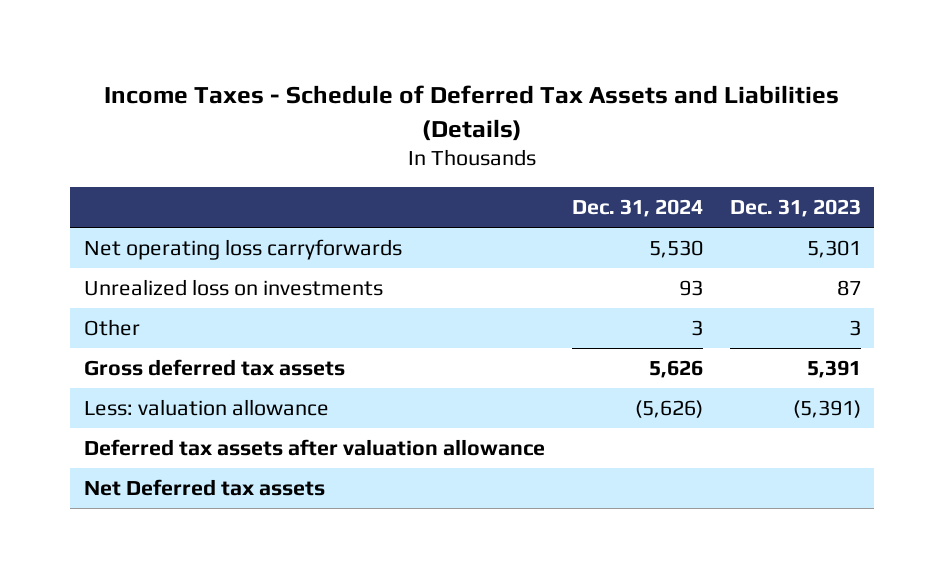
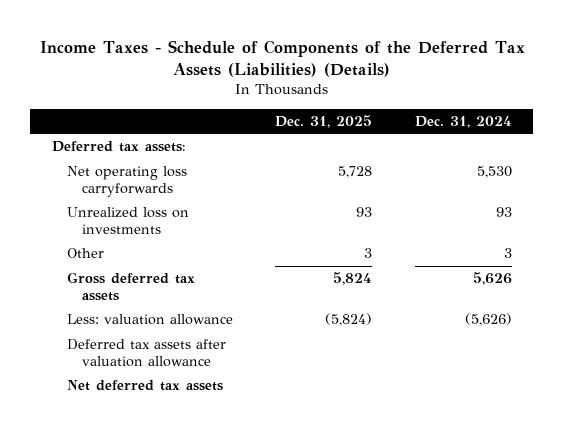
[104,85,840,141] Income Taxes - Schedule of Deferred Tax Assets and Liabilities (Details) -> [39,39,525,77] Income Taxes - Schedule of Components of the Deferred Tax Assets (Liabilities) (Details)
[729,199,861,218] Dec. 31, 2023 -> none
none -> [275,114,373,128] Dec. 31, 2025
none -> [51,141,186,153] Deferred tax assets:
[83,479,325,497] Net Deferred tax assets -> [66,380,223,392] Net deferred tax assets

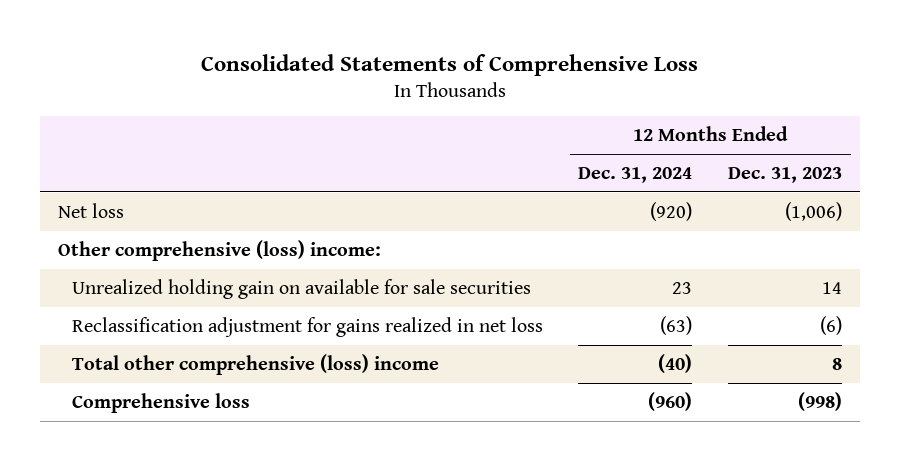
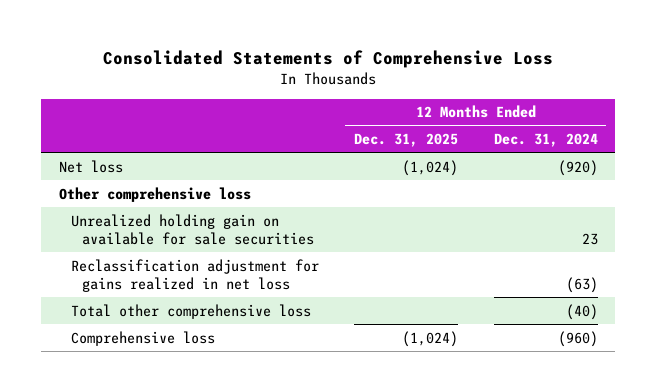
[728,167,843,184] Dec. 31, 2023 -> none
none -> [354,133,459,148] Dec. 31, 2025
[58,239,382,261] Other comprehensive (loss) income: -> [58,186,251,202] Other comprehensive loss
[71,353,439,375] Total other comprehensive (loss) income -> [70,303,311,319] Total other comprehensive loss

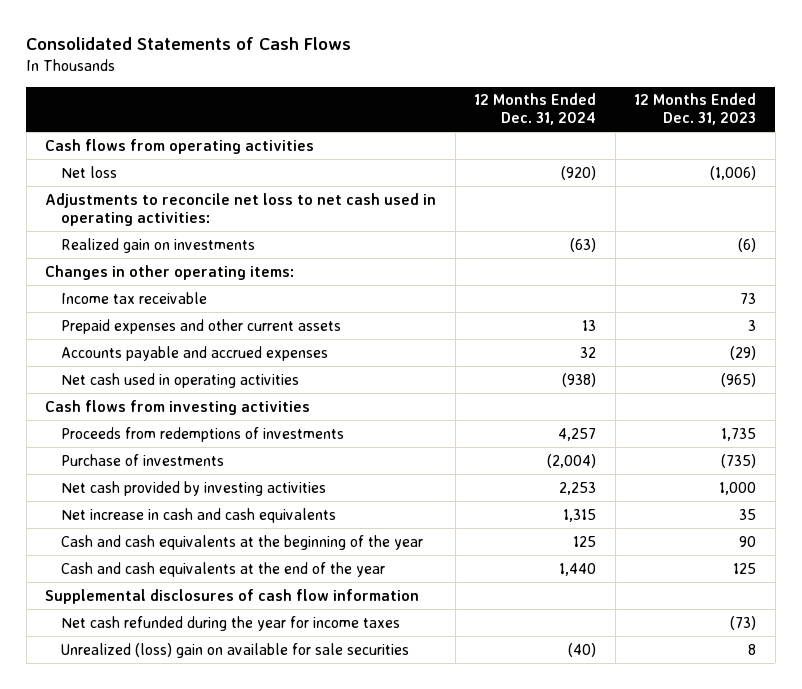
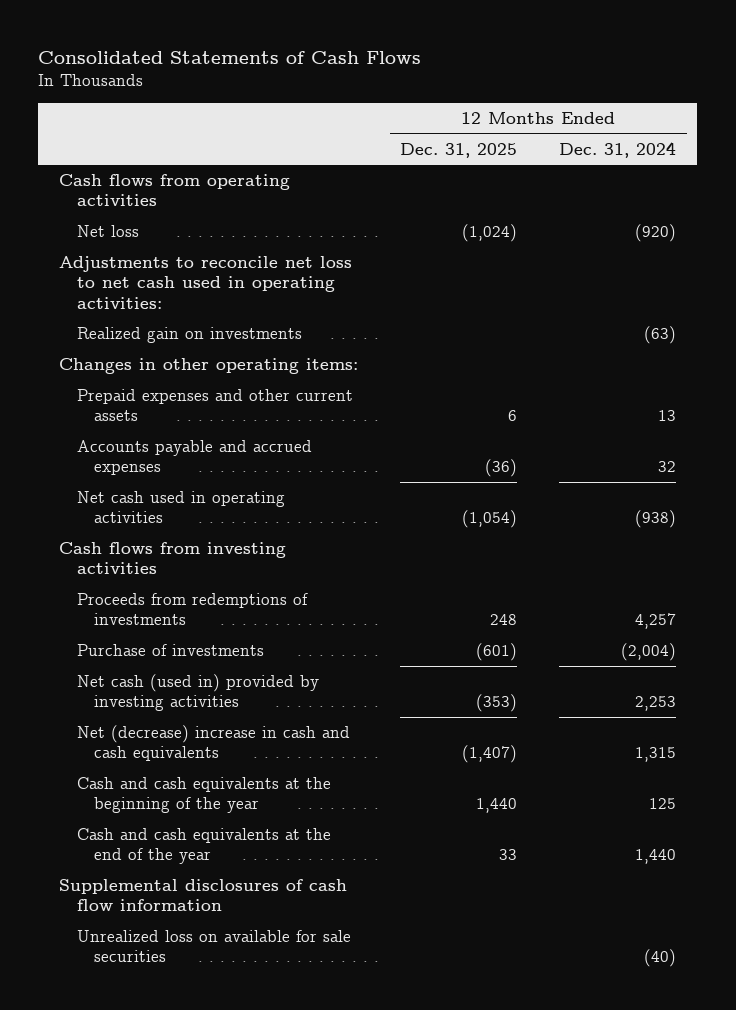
[634,93,757,126] 12 Months Ended Dec. 31, 2023 -> none
none -> [400,142,518,158] Dec. 31, 2025
[60,291,207,304] Income tax receivable -> none
[60,480,326,496] Net cash provided by investing activities -> [76,673,319,712] Net cash (used in) provided by investing activities
[60,507,336,523] Net increase in cash and cash equivalents -> [76,724,350,762] Net (decrease) increase in cash and cash equivalents
[60,615,400,631] Net cash refunded during the year for income taxes -> none
[60,642,409,658] Unrealized (loss) gain on available for sale securities -> [76,929,351,963] Unrealized loss on available for sale securities

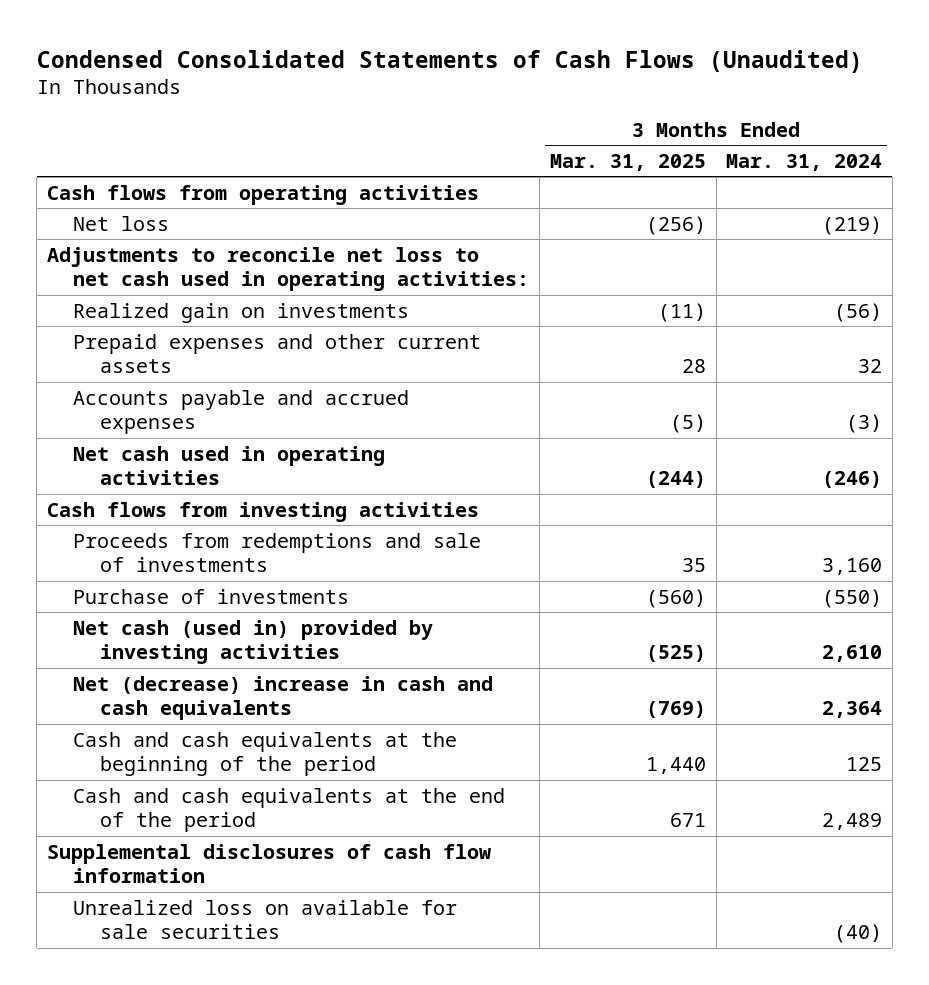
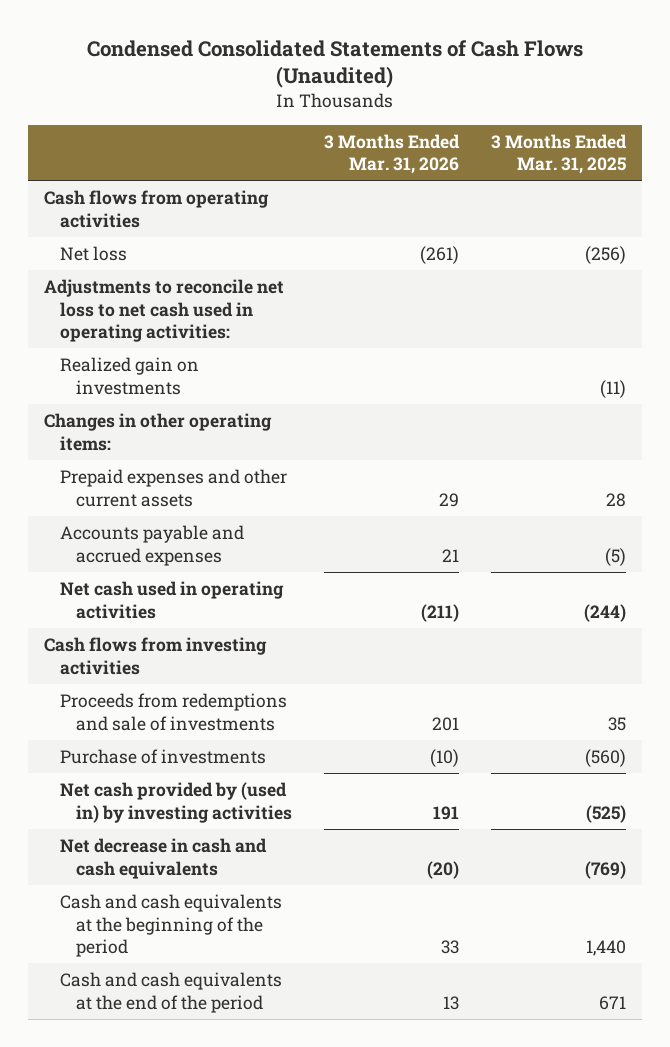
[726,153,883,171] Mar. 31, 2024 -> none
none -> [323,133,460,175] 3 Months Ended Mar. 31, 2026
none -> [44,412,273,451] Changes in other operating items:
[73,619,434,665] Net cash (used in) provided by investing activities -> [60,781,292,823] Net cash provided by (used in) by investing activities
[73,675,494,721] Net (decrease) increase in cash and cash equivalents -> [60,837,268,879] Net decrease in cash and cash equivalents
[47,843,492,884] Supplemental disclosures of cash flow information -> none
[73,899,458,940] Unrealized loss on available for sale securities -> none

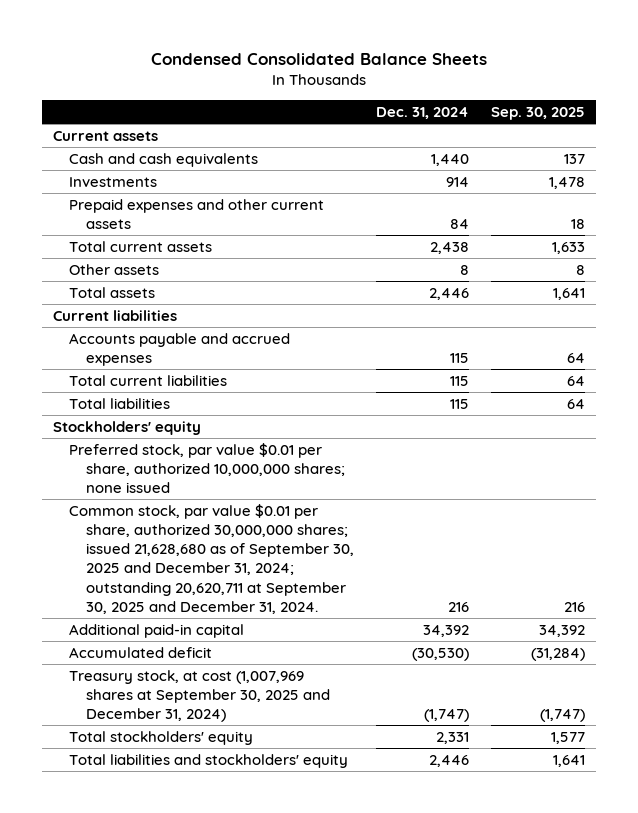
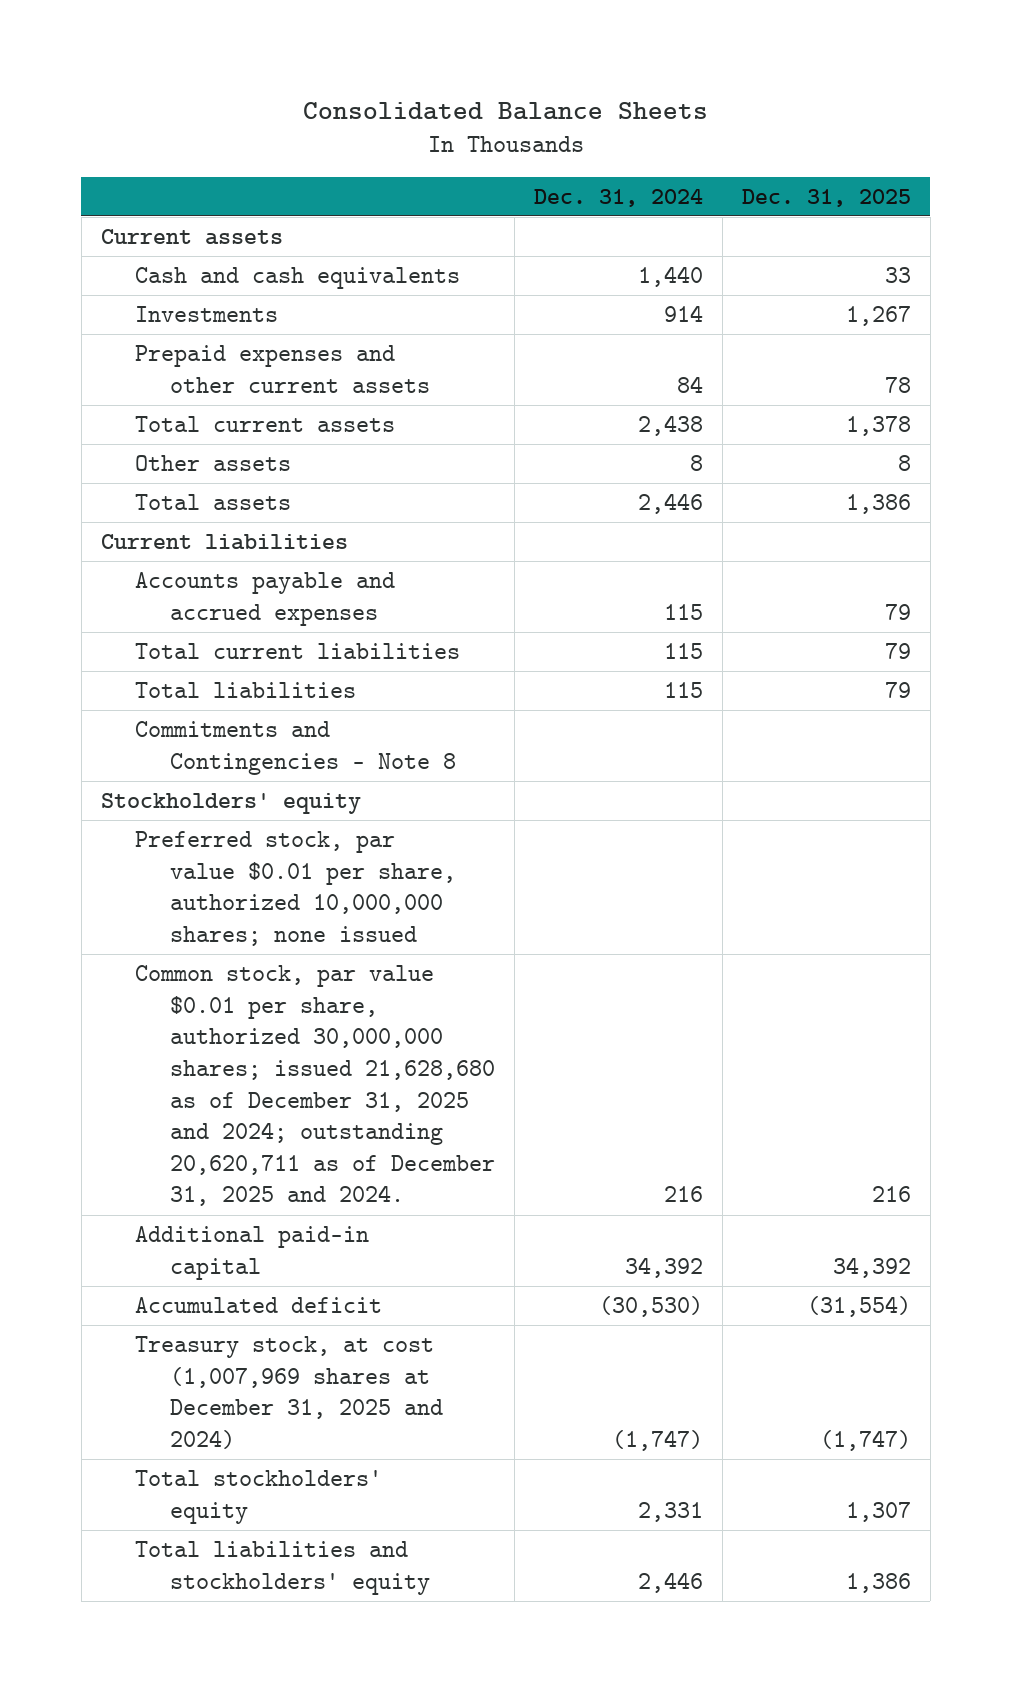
[150,52,487,65] Condensed Consolidated Balance Sheets -> [302,102,708,121] Consolidated Balance Sheets
[491,106,586,120] Sep. 30, 2025 -> none
none -> [741,188,911,207] Dec. 31, 2025
none -> [135,721,456,775] Commitments and Contingencies - Note 8
[69,503,354,614] Common stock, par value $0.01 per share, authorized 30,000,000 shares; issued 21,628,680 as of September 30, 2025 and December 31, 2024; outstanding 20,620,711 at September 30, 2025 and December 31, 2024. -> [135,965,495,1207] Common stock, par value $0.01 per share, authorized 30,000,000 shares; issued 21,628,680 as of December 31, 2025 and 2024; outstanding 20,620,711 as of December 31, 2025 and 2024.
[69,669,330,723] Treasury stock, at cost (1,007,969 shares at September 30, 2025 and December 31, 2024) -> [135,1336,443,1449] Treasury stock, at cost (1,007,969 shares at December 31, 2025 and 2024)

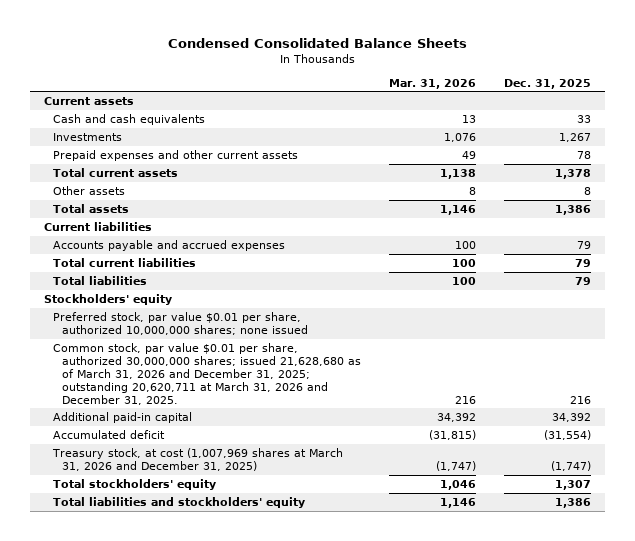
[302,102,708,121] Consolidated Balance Sheets -> [167,37,467,48] Condensed Consolidated Balance Sheets
[533,188,703,207] Dec. 31, 2024 -> none
none -> [388,78,476,89] Mar. 31, 2026
[135,721,456,775] Commitments and Contingencies - Note 8 -> none
[135,965,495,1207] Common stock, par value $0.01 per share, authorized 30,000,000 shares; issued 21,628,680 as of December 31, 2025 and 2024; outstanding 20,620,711 as of December 31, 2025 and 2024. -> [53,342,361,405] Common stock, par value $0.01 per share, authorized 30,000,000 shares; issued 21,628,680 as of March 31, 2026 and December 31, 2025; outstanding 20,620,711 at March 31, 2026 and December 31, 2025.
[135,1336,443,1449] Treasury stock, at cost (1,007,969 shares at December 31, 2025 and 2024) -> [52,447,344,471] Treasury stock, at cost (1,007,969 shares at March 31, 2026 and December 31, 2025)

